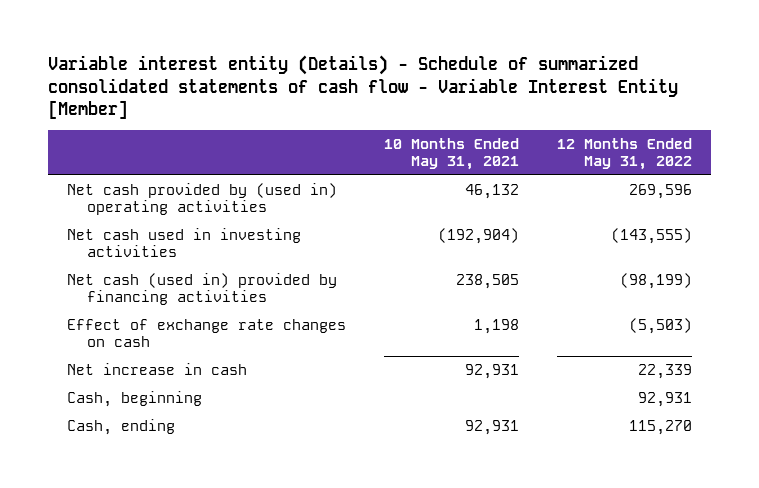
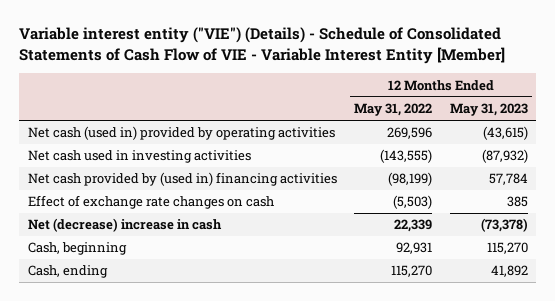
[47,55,678,120] Variable interest entity (Details) - Schedule of summarized consolidated statements of cash flow - Variable Interest Entity [Member] -> [18,27,505,64] Variable interest entity ("VIE") (Details) - Schedule of Consolidated Statements of Cash Flow of VIE - Variable Interest Entity [Member]
[384,138,520,170] 10 Months Ended May 31, 2021 -> none
none -> [449,103,528,117] May 31, 2023
[66,183,337,215] Net cash provided by (used in) operating activities -> [27,126,335,141] Net cash (used in) provided by operating activities
[66,273,337,305] Net cash (used in) provided by financing activities -> [27,172,337,187] Net cash provided by (used in) financing activities
[66,363,247,376] Net increase in cash -> [27,218,222,233] Net (decrease) increase in cash

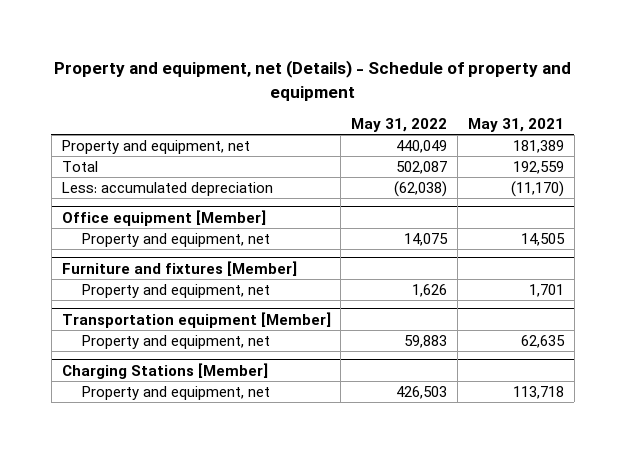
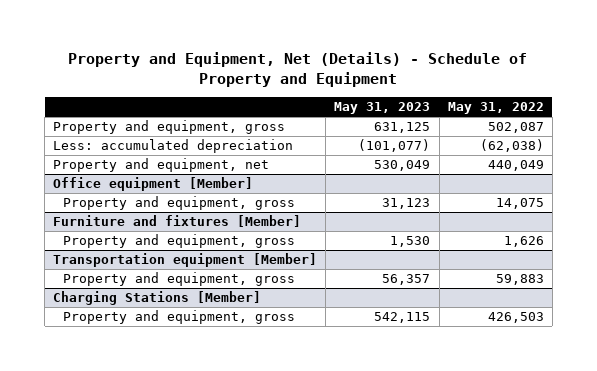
[53,60,571,101] Property and equipment, net (Details) - Schedule of property and equipment -> [68,52,528,88] Property and Equipment, Net (Details) - Schedule of Property and Equipment
[468,117,565,132] May 31, 2021 -> none
none -> [334,102,431,115] May 31, 2023
[61,160,98,172] Total -> [53,120,286,135] Property and equipment, gross
[61,139,250,154] Property and equipment, net -> [53,158,270,173] Property and equipment, net
[81,232,270,247] Property and equipment, net -> [62,196,295,211] Property and equipment, gross
[81,283,270,298] Property and equipment, net -> [62,234,295,249] Property and equipment, gross
[81,334,270,349] Property and equipment, net -> [62,272,295,287] Property and equipment, gross
[81,385,270,400] Property and equipment, net -> [62,310,295,325] Property and equipment, gross

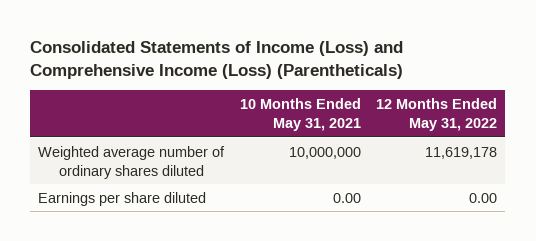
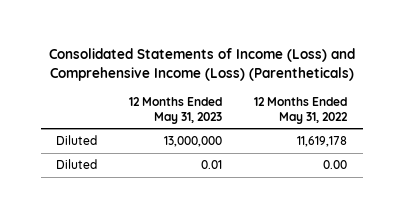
[239,98,361,132] 10 Months Ended May 31, 2021 -> none
none -> [129,96,223,124] 12 Months Ended May 31, 2023
[38,145,226,179] Weighted average number of ordinary shares diluted -> [56,135,98,146] Diluted
[38,191,207,206] Earnings per share diluted -> [56,159,98,170] Diluted

